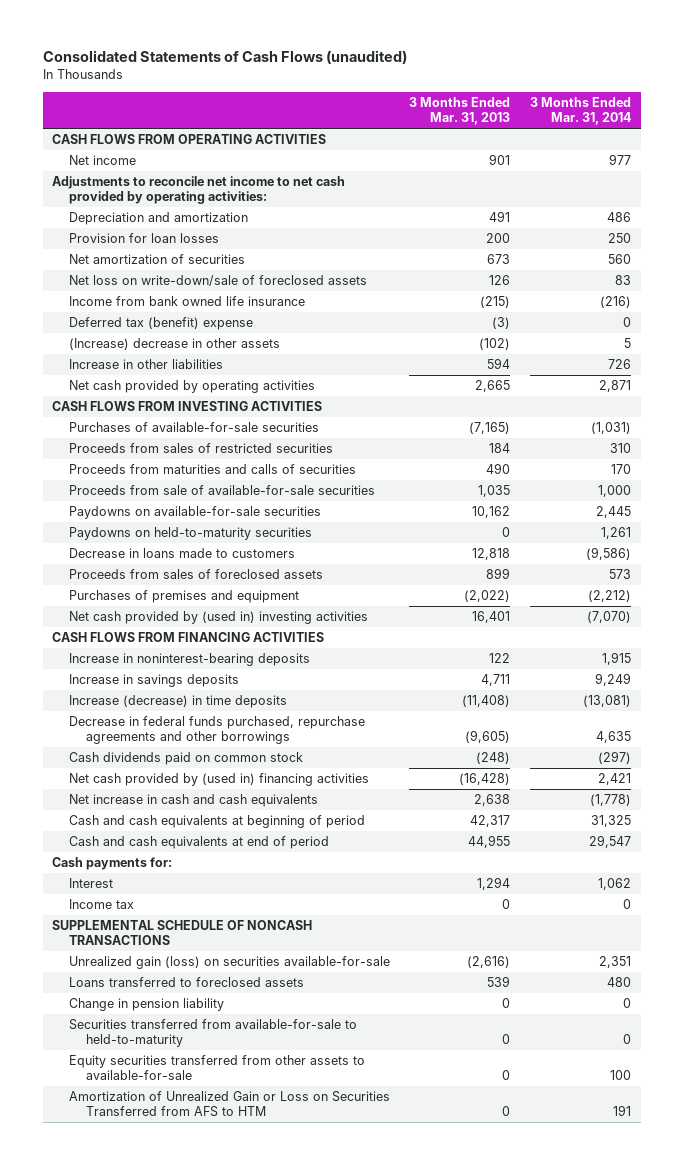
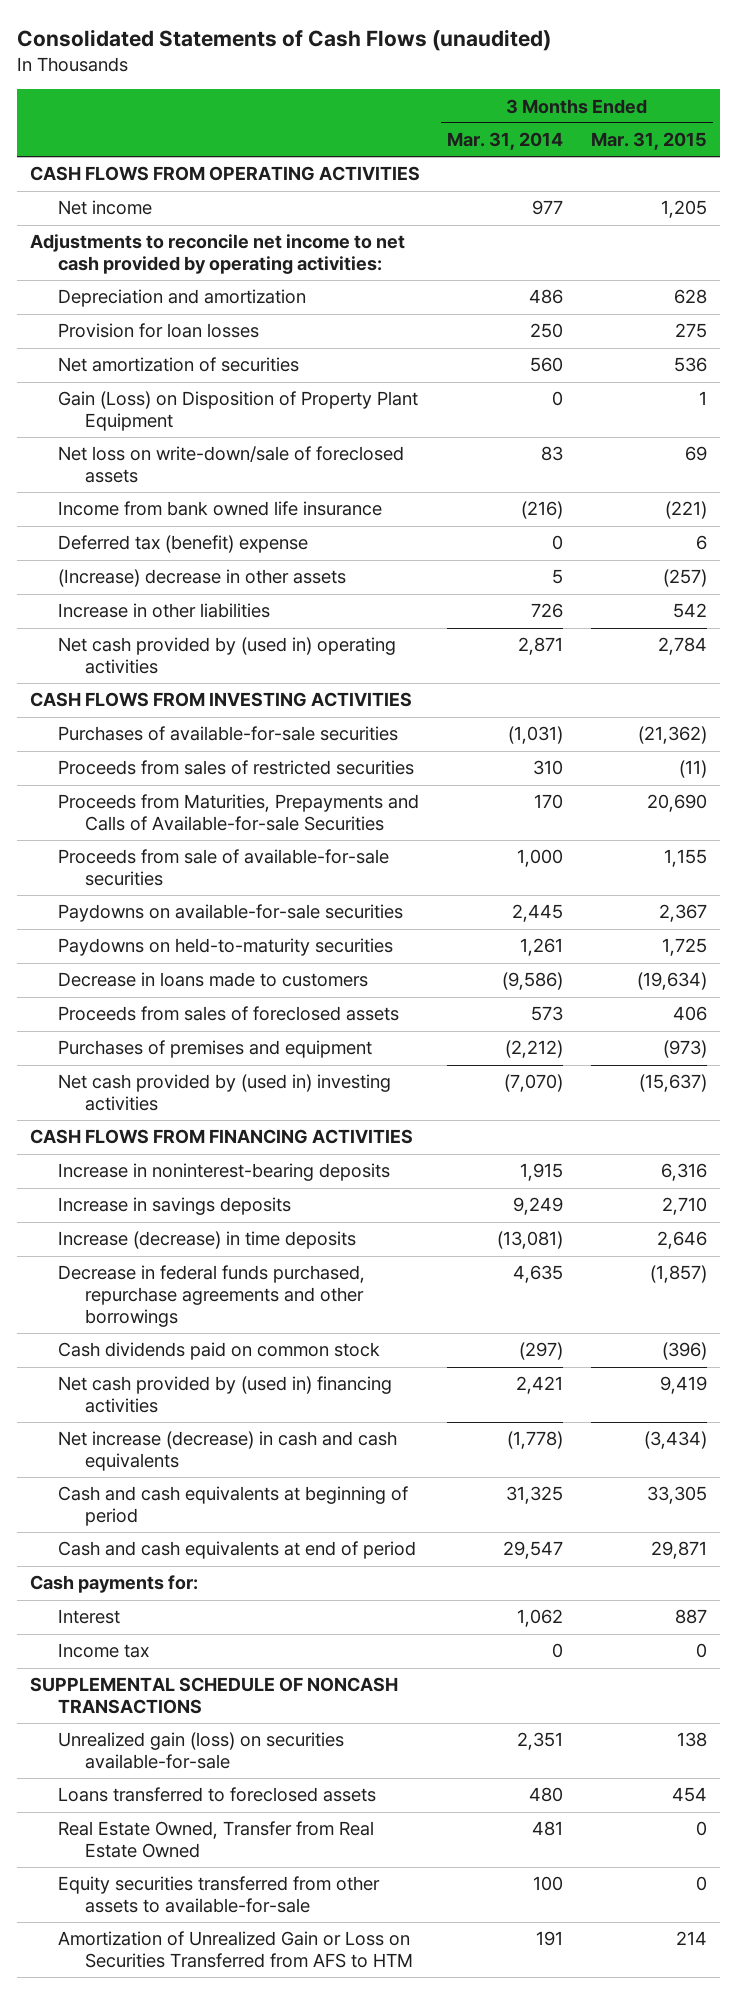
[409,96,511,126] 3 Months Ended Mar. 31, 2013 -> none
none -> [590,132,707,151] Mar. 31, 2015
none -> [57,391,418,432] Gain (Loss) on Disposition of Property Plant Equipment
[68,379,315,393] Net cash provided by operating activities -> [57,637,396,675] Net cash provided by (used in) operating activities
[68,463,356,474] Proceeds from maturities and calls of securities -> [57,794,419,832] Proceeds from Maturities, Prepayments and Calls of Available-for-sale Securities
[68,793,318,807] Net increase in cash and cash equivalents -> [57,1431,397,1472] Net increase (decrease) in cash and cash equivalents
[68,997,224,1011] Change in pension liability -> none
[68,1018,357,1048] Securities transferred from available-for-sale to held-to-maturity -> none
none -> [57,1821,374,1859] Real Estate Owned, Transfer from Real Estate Owned

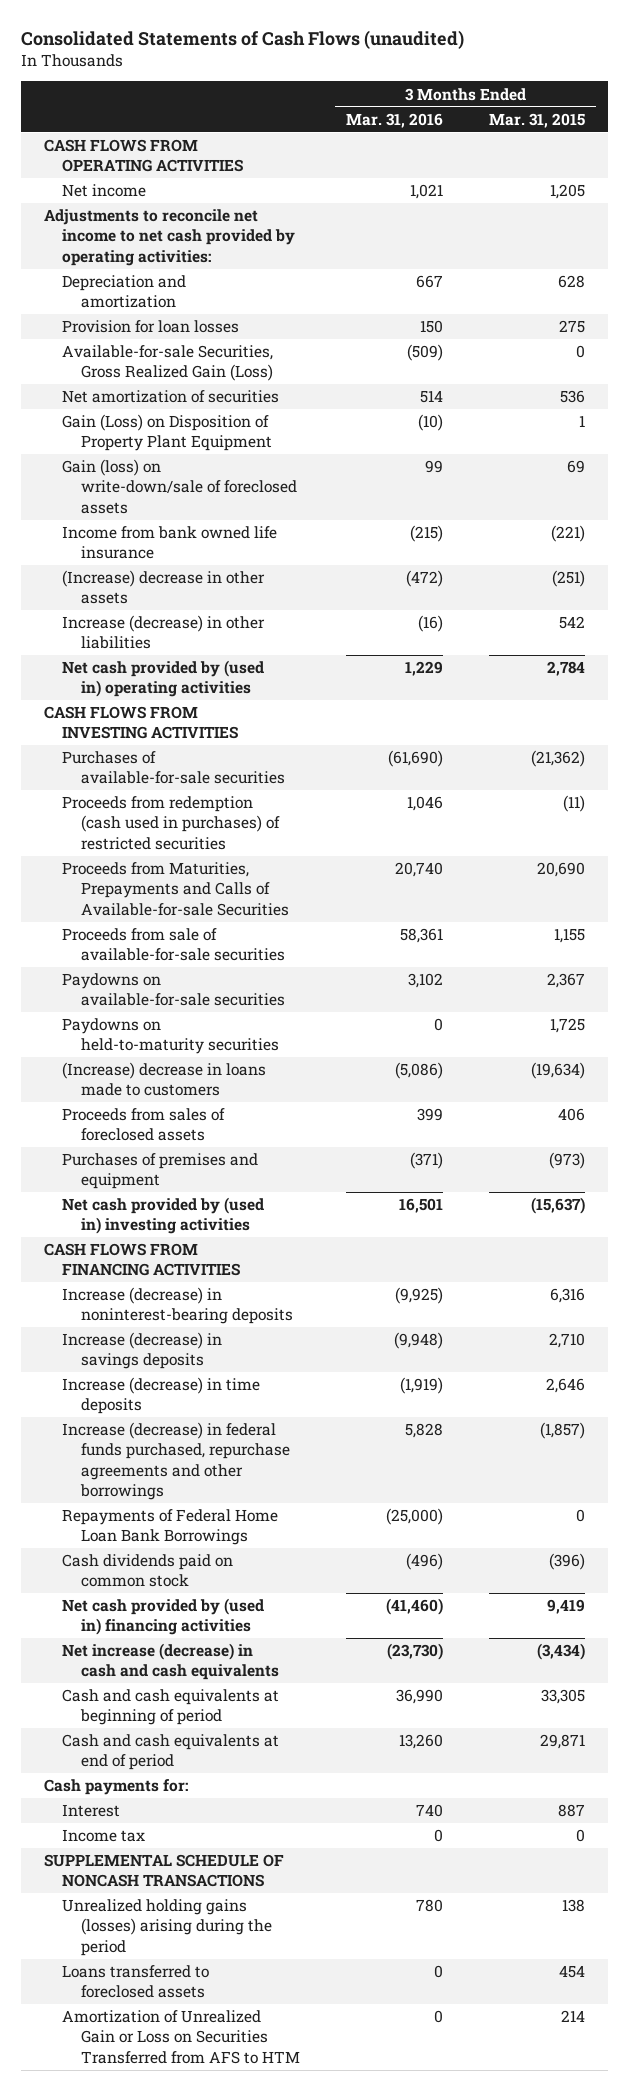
[447,132,564,151] Mar. 31, 2014 -> none
none -> [346,112,444,128] Mar. 31, 2016
none -> [62,345,274,382] Available-for-sale Securities, Gross Realized Gain (Loss)
[57,446,404,484] Net loss on write-down/sale of foreclosed assets -> [62,459,298,514] Gain (loss) on write-down/sale of foreclosed assets
[57,535,308,554] Deferred tax (benefit) expense -> none
[662,569,707,588] (257) -> [551,570,585,588] (251)
[57,603,270,619] Increase in other liabilities -> [62,615,266,650] Increase (decrease) in other liabilities
[57,760,414,776] Proceeds from sales of restricted securities -> [62,796,281,850] Proceeds from redemption (cash used in purchases) of restricted securities
[57,972,368,988] Decrease in loans made to customers -> [62,1062,267,1097] (Increase) decrease in loans made to customers
[57,1163,390,1182] Increase in noninterest-bearing deposits -> [62,1287,294,1325] Increase (decrease) in noninterest-bearing deposits
[57,1197,291,1216] Increase in savings deposits -> [62,1332,223,1370] Increase (decrease) in savings deposits
[57,1265,365,1327] Decrease in federal funds purchased, repurchase agreements and other borrowings -> [62,1422,291,1500] Increase (decrease) in federal funds purchased, repurchase agreements and other borrowings
none -> [62,1509,279,1546] Repayments of Federal Home Loan Bank Borrowings
[57,1732,344,1770] Unrealized gain (loss) on securities available-for-sale -> [62,1899,273,1956] Unrealized holding gains (losses) arising during the period
[57,1821,374,1859] Real Estate Owned, Transfer from Real Estate Owned -> none
[57,1876,380,1914] Equity securities transferred from other assets to available-for-sale -> none

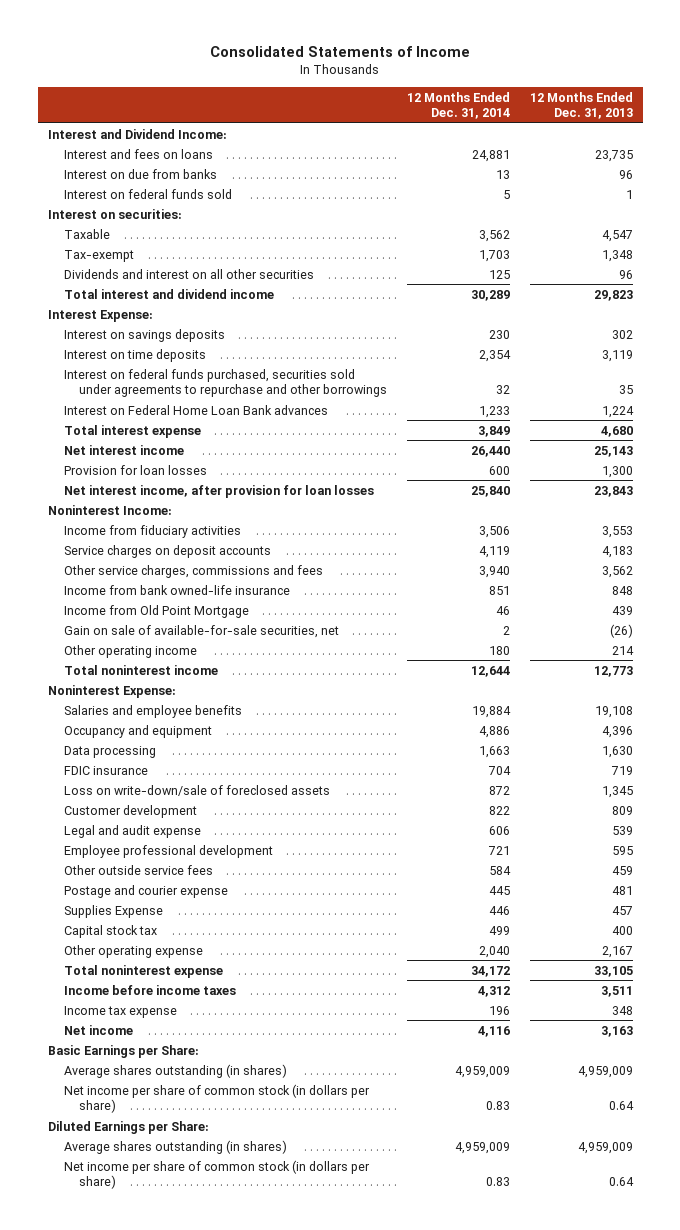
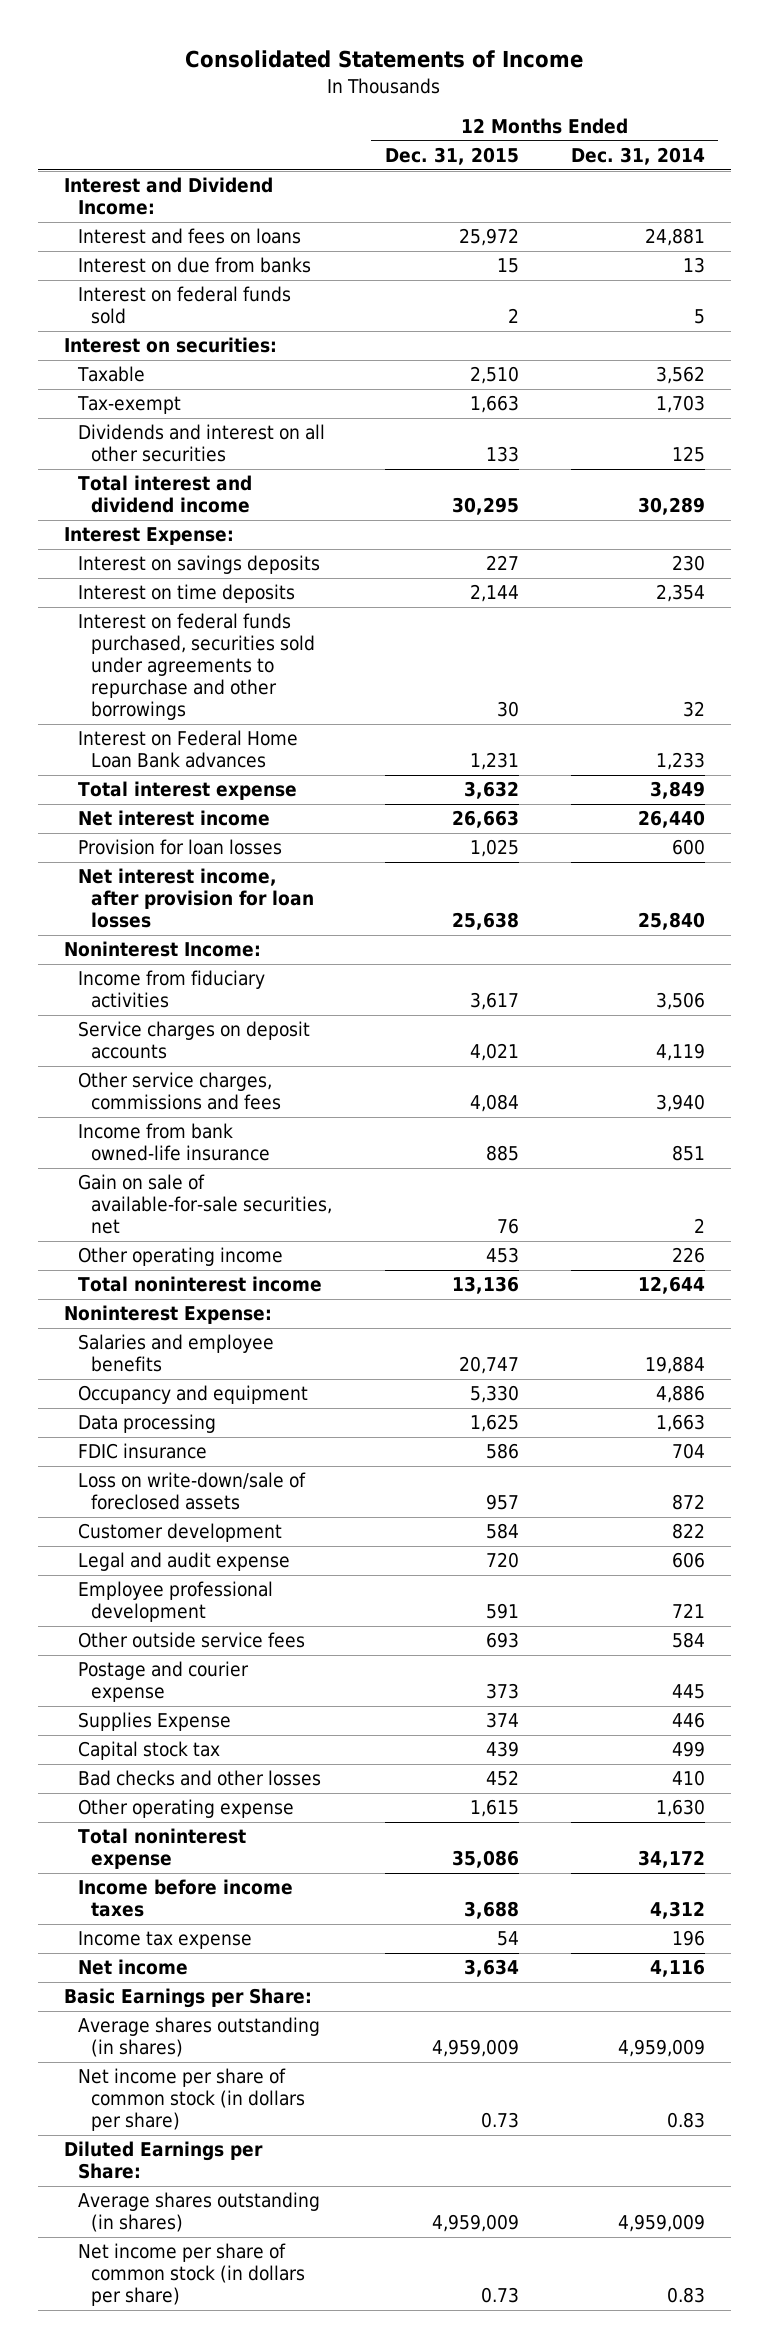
[529,91,633,119] 12 Months Ended Dec. 31, 2013 -> none
none -> [384,146,519,165] Dec. 31, 2015
[63,604,249,618] Income from Old Point Mortgage -> none
[489,645,511,655] 180 -> [671,1247,705,1264] 226
none -> [77,1770,321,1787] Bad checks and other losses
[479,945,511,958] 2,040 -> [655,1799,705,1818] 1,630

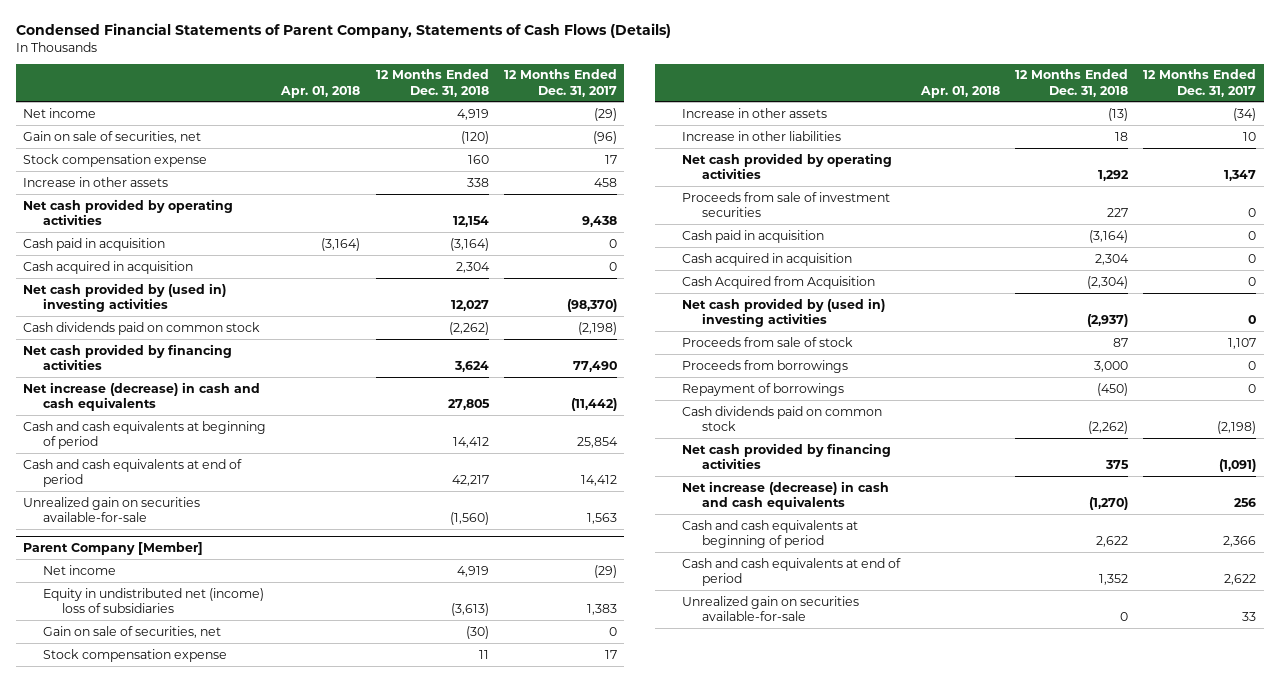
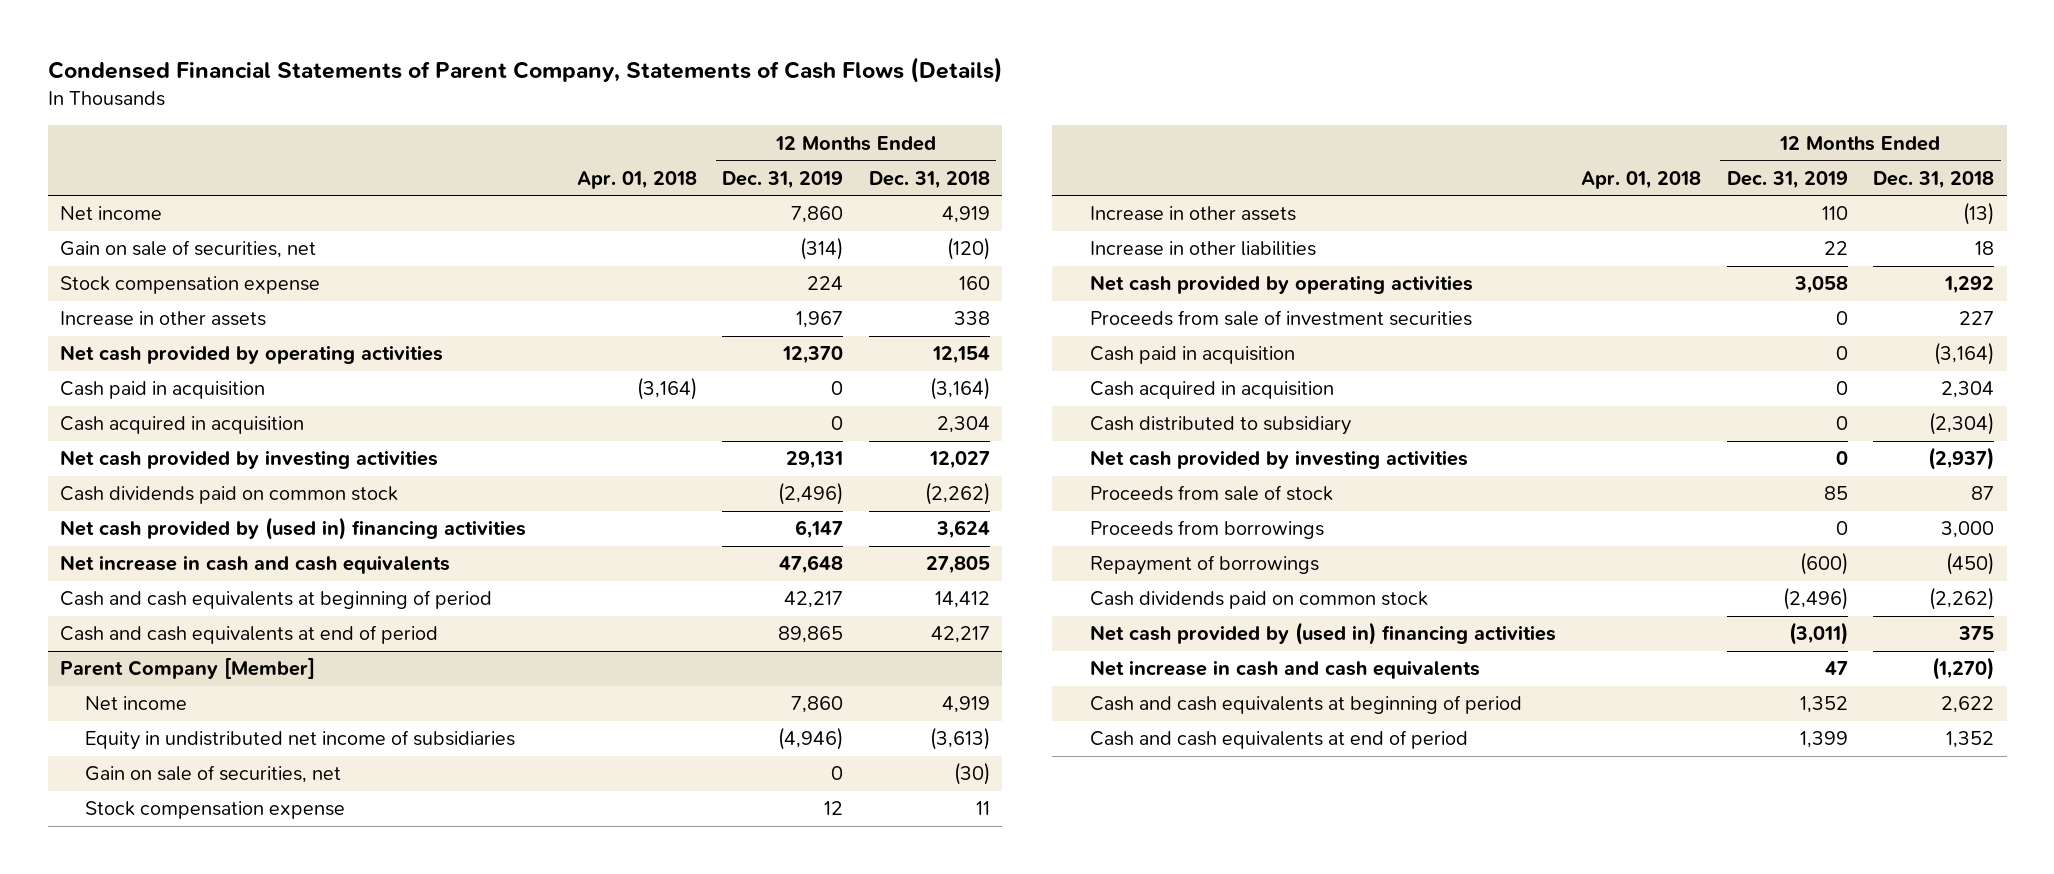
[503,69,617,97] 12 Months Ended Dec. 31, 2017 -> none
none -> [722,170,844,189] Dec. 31, 2019
[23,282,227,312] Net cash provided by (used in) investing activities -> [60,450,439,470] Net cash provided by investing activities
[23,343,233,370] Net cash provided by financing activities -> [60,517,527,541] Net cash provided by (used in) financing activities
[23,381,261,411] Net increase (decrease) in cash and cash equivalents -> [60,555,451,575] Net increase in cash and cash equivalents
[23,496,201,522] Unrealized gain on securities available-for-sale -> none
[42,587,264,613] Equity in undistributed net (income) loss of subsidiaries -> [85,730,516,751] Equity in undistributed net income of subsidiaries
[682,275,876,289] Cash Acquired from Acquisition -> [1089,416,1351,436] Cash distributed to subsidiary
[682,297,886,327] Net cash provided by (used in) investing activities -> [1089,450,1468,470] Net cash provided by investing activities
[682,442,892,469] Net cash provided by financing activities -> [1089,622,1556,646] Net cash provided by (used in) financing activities
[682,480,890,510] Net increase (decrease) in cash and cash equivalents -> [1089,660,1480,680] Net increase in cash and cash equivalents
[682,595,860,621] Unrealized gain on securities available-for-sale -> none

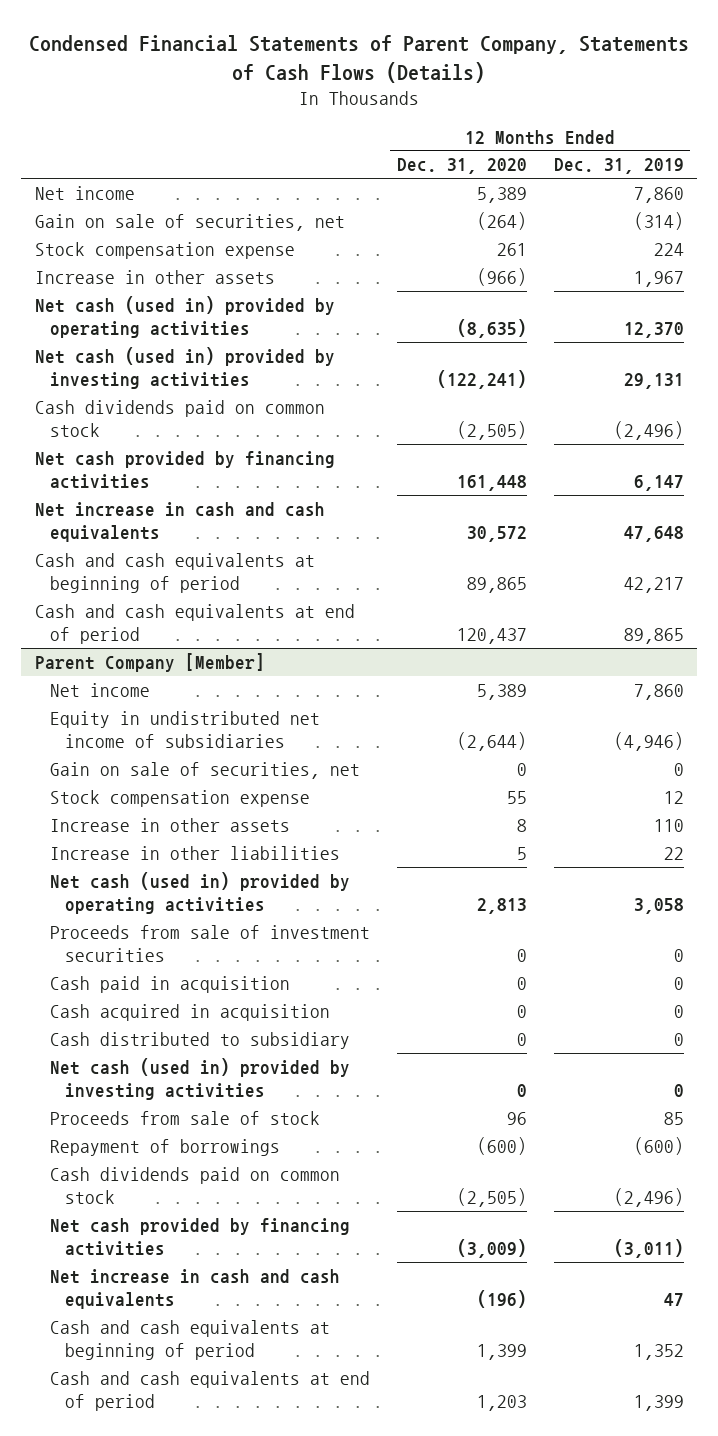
[576,170,697,189] Apr. 01, 2018 -> none
[868,170,990,189] Dec. 31, 2018 -> none
none -> [396,158,527,175] Dec. 31, 2020
[60,381,266,400] Cash paid in acquisition -> none
[60,416,305,435] Cash acquired in acquisition -> none
[60,345,444,365] Net cash provided by operating activities -> [34,295,335,338] Net cash (used in) provided by operating activities
[60,450,439,470] Net cash provided by investing activities -> [34,346,335,389] Net cash (used in) provided by investing activities
[60,517,527,541] Net cash provided by (used in) financing activities -> [34,450,335,489] Net cash provided by financing activities
[1089,275,1473,295] Net cash provided by operating activities -> [49,871,350,914] Net cash (used in) provided by operating activities
[1089,450,1468,470] Net cash provided by investing activities -> [49,1057,350,1100] Net cash (used in) provided by investing activities
[1089,520,1324,540] Proceeds from borrowings -> none
[1089,622,1556,646] Net cash provided by (used in) financing activities -> [49,1217,350,1256] Net cash provided by financing activities

